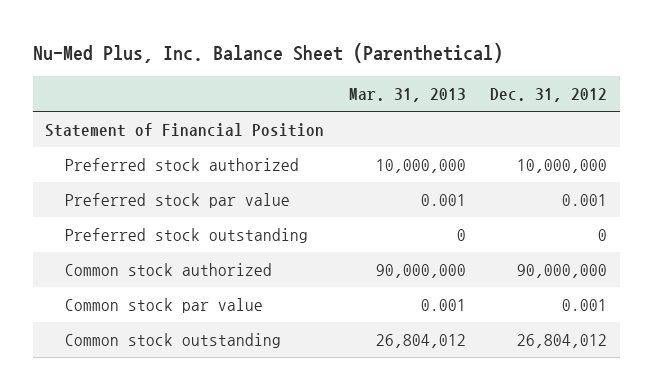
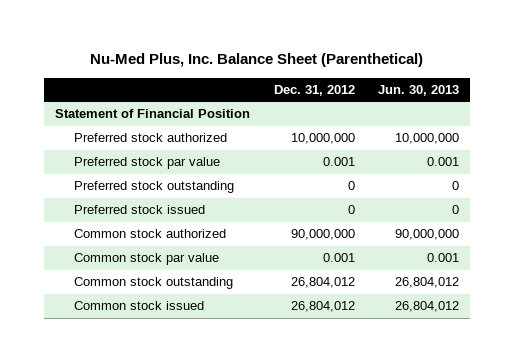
[348,88,466,103] Mar. 31, 2013 -> none
none -> [377,84,459,96] Jun. 30, 2013
none -> [73,205,205,215] Preferred stock issued
none -> [73,301,204,311] Common stock issued

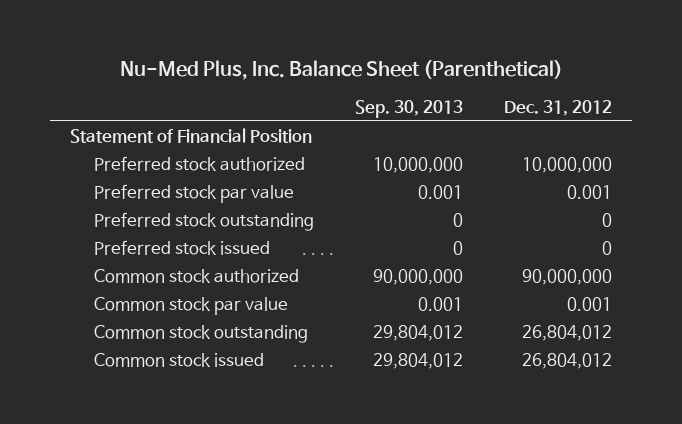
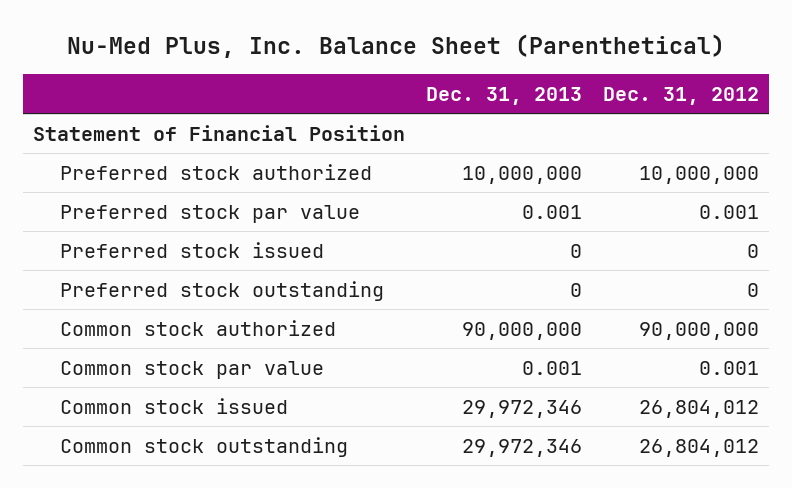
[354,99,463,118] Sep. 30, 2013 -> none
none -> [426,87,583,106] Dec. 31, 2013
[93,211,314,231] Preferred stock outstanding -> [59,280,384,301] Preferred stock outstanding
[93,324,308,343] Common stock outstanding -> [59,436,348,457] Common stock outstanding

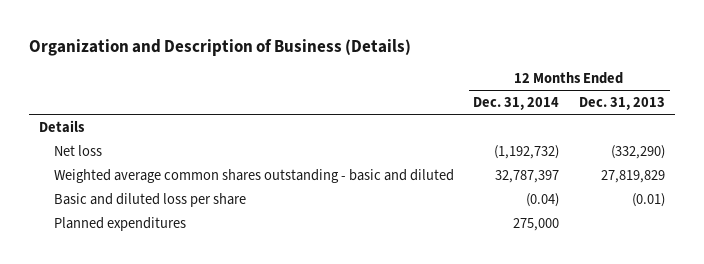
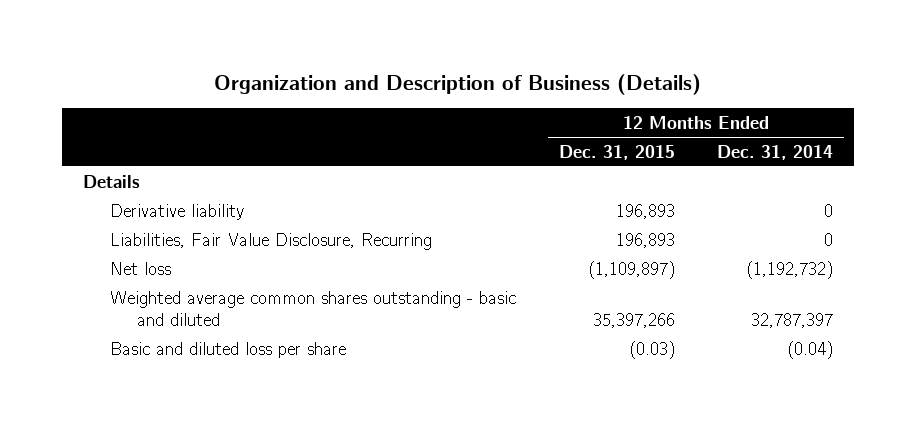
[578,97,665,111] Dec. 31, 2013 -> none
none -> [558,144,675,160] Dec. 31, 2015
none -> [110,203,245,220] Derivative liability
none -> [110,232,433,250] Liabilities, Fair Value Disclosure, Recurring
[53,216,186,231] Planned expenditures -> none

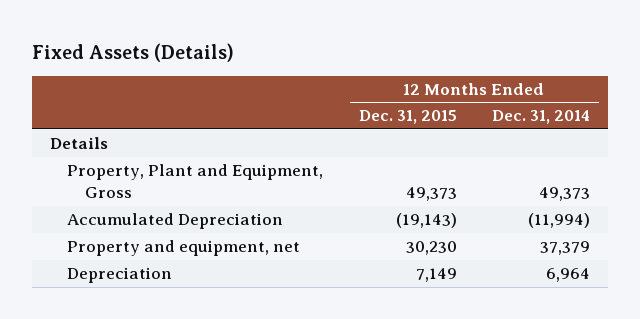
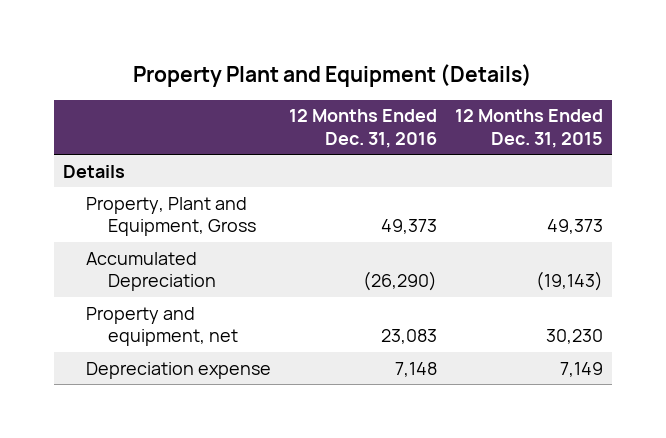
[32,42,235,62] Fixed Assets (Details) -> [132,63,532,87] Property Plant and Equipment (Details)
[491,110,590,125] Dec. 31, 2014 -> none
none -> [288,109,437,148] 12 Months Ended Dec. 31, 2016
[67,267,173,284] Depreciation -> [85,361,271,379] Depreciation expense

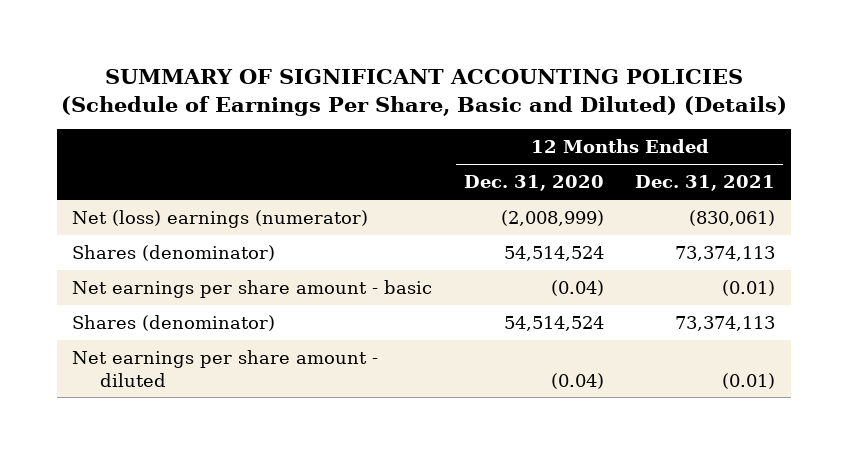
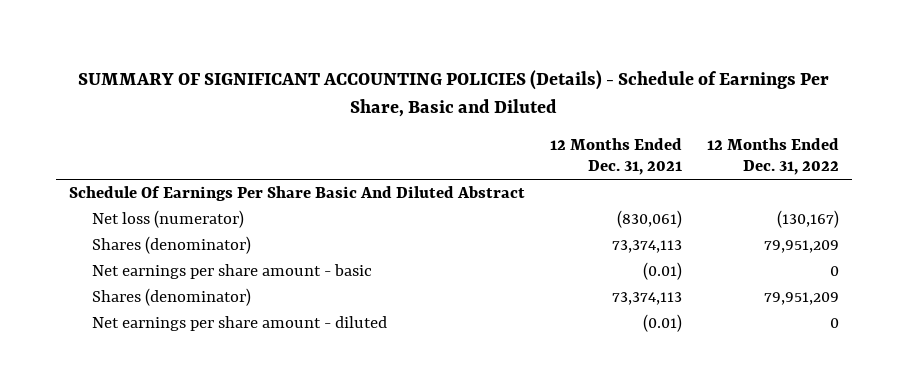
[60,69,787,116] SUMMARY OF SIGNIFICANT ACCOUNTING POLICIES (Schedule of Earnings Per Share, Basic and Diluted) (Details) -> [78,69,830,118] SUMMARY OF SIGNIFICANT ACCOUNTING POLICIES (Details) - Schedule of Earnings Per Share, Basic and Diluted
[463,175,604,192] Dec. 31, 2020 -> none
none -> [707,137,840,176] 12 Months Ended Dec. 31, 2022
none -> [68,186,525,202] Schedule Of Earnings Per Share Basic And Diluted Abstract
[72,209,369,228] Net (loss) earnings (numerator) -> [92,210,245,229] Net loss (numerator)

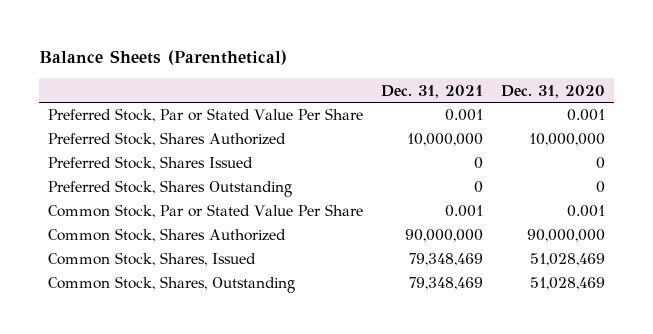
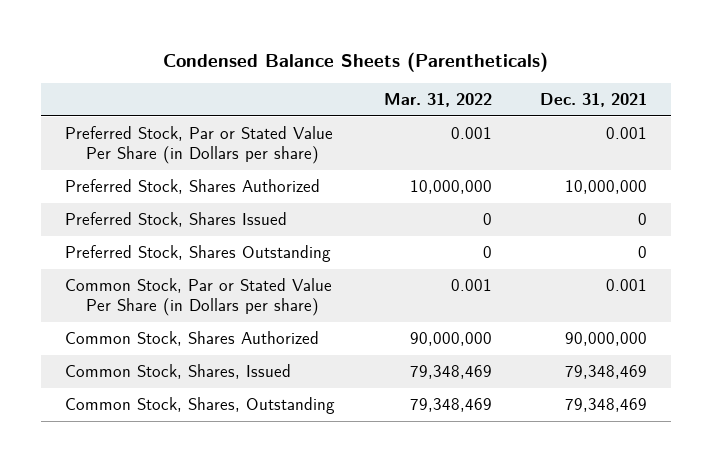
[38,49,287,65] Balance Sheets (Parenthetical) -> [163,51,549,72] Condensed Balance Sheets (Parentheticals)
[501,84,606,98] Dec. 31, 2020 -> none
none -> [383,93,492,108] Mar. 31, 2022
[47,108,363,123] Preferred Stock, Par or Stated Value Per Share -> [65,126,334,165] Preferred Stock, Par or Stated Value Per Share (in Dollars per share)
[47,204,363,219] Common Stock, Par or Stated Value Per Share -> [65,278,333,317] Common Stock, Par or Stated Value Per Share (in Dollars per share)

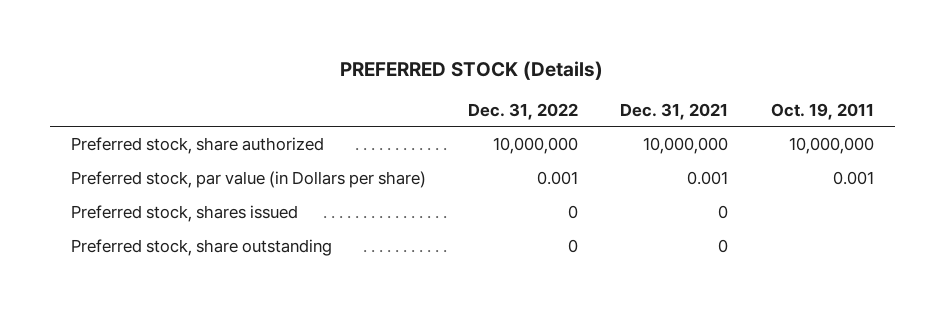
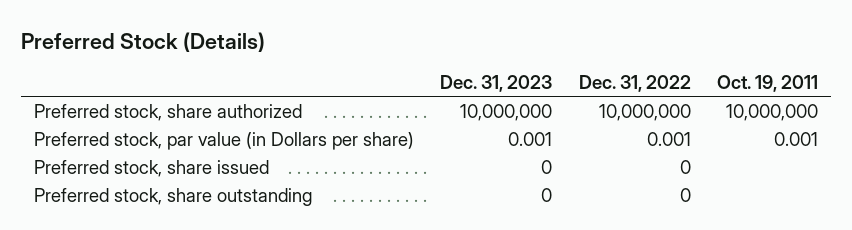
[340,60,604,80] PREFERRED STOCK (Details) -> [20,32,265,53] Preferred Stock (Details)
[620,102,729,120] Dec. 31, 2021 -> none
none -> [440,74,553,92] Dec. 31, 2023
[70,204,298,222] Preferred stock, shares issued -> [33,159,269,177] Preferred stock, share issued

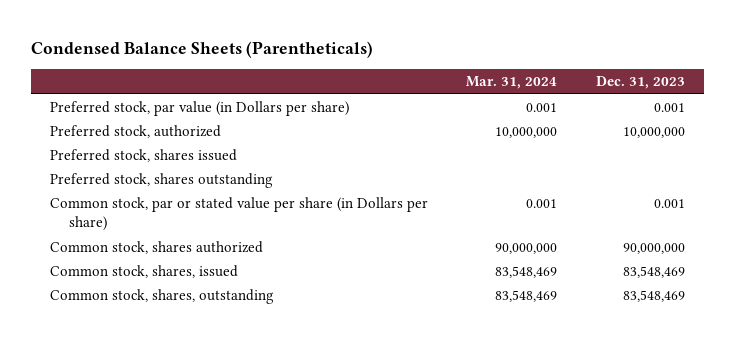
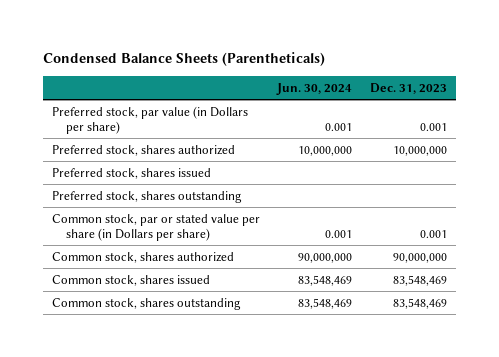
[466,76,558,90] Mar. 31, 2024 -> none
none -> [276,82,353,95] Jun. 30, 2024
[50,125,222,139] Preferred stock, authorized -> [52,144,236,156] Preferred stock, shares authorized
[50,265,239,279] Common stock, shares, issued -> [52,274,211,286] Common stock, shares issued
[50,289,275,305] Common stock, shares, outstanding -> [52,297,242,310] Common stock, shares outstanding

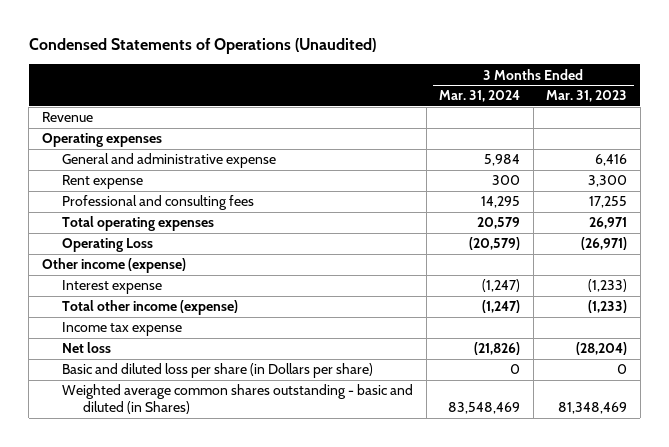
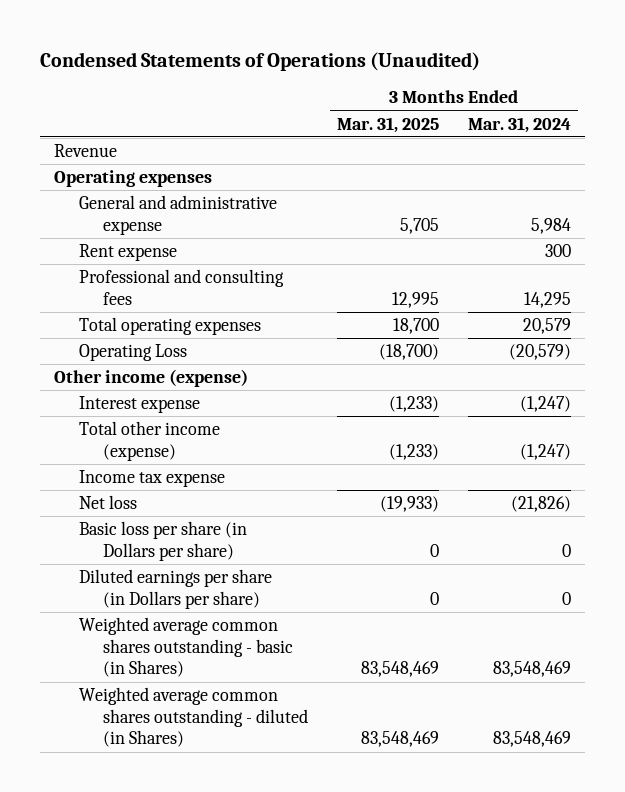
[546,90,628,103] Mar. 31, 2023 -> none
none -> [337,116,440,133] Mar. 31, 2025
[62,363,374,379] Basic and diluted loss per share (in Dollars per share) -> [78,521,247,561] Basic loss per share (in Dollars per share)
none -> [78,569,272,609] Diluted earnings per share (in Dollars per share)
[62,384,414,415] Weighted average common shares outstanding - basic and diluted (in Shares) -> [78,617,294,678] Weighted average common shares outstanding - basic (in Shares)
none -> [78,687,309,748] Weighted average common shares outstanding - diluted (in Shares)

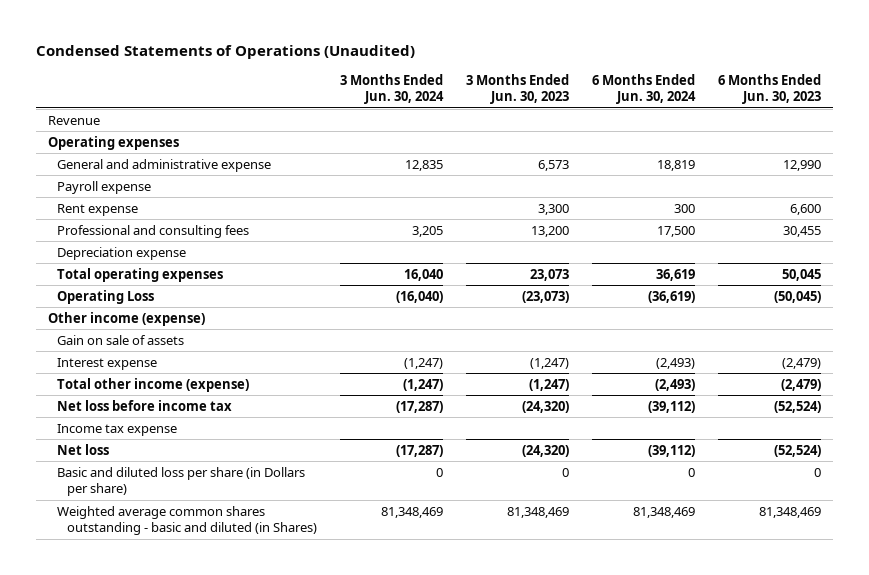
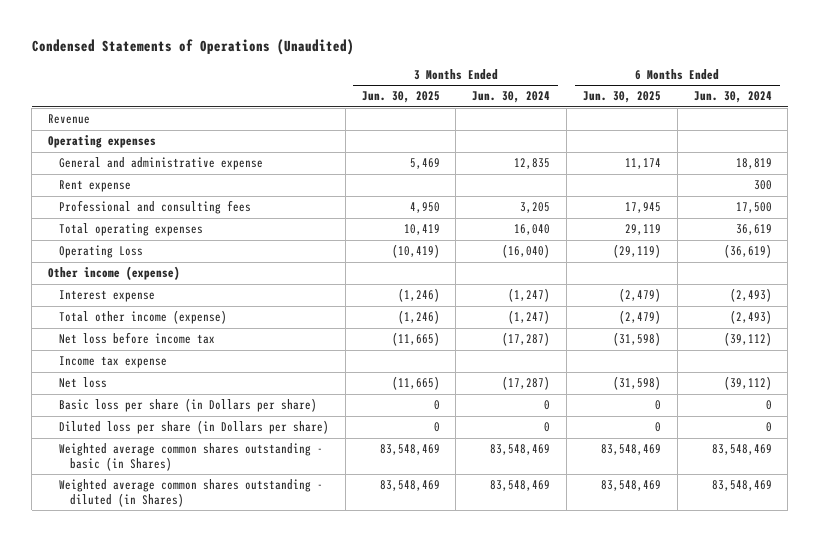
[466,73,570,105] 3 Months Ended Jun. 30, 2023 -> none
[718,73,822,105] 6 Months Ended Jun. 30, 2023 -> none
none -> [361,91,440,104] Jun. 30, 2025
none -> [582,91,661,104] Jun. 30, 2025
[57,180,152,194] Payroll expense -> none
[57,246,187,260] Depreciation expense -> none
[57,334,185,345] Gain on sale of assets -> none
[57,466,306,497] Basic and diluted loss per share (in Dollars per share) -> [58,398,317,413] Basic loss per share (in Dollars per share)
none -> [58,420,329,435] Diluted loss per share (in Dollars per share)
[57,505,318,536] Weighted average common shares outstanding - basic and diluted (in Shares) -> [58,443,323,472] Weighted average common shares outstanding - basic (in Shares)
[381,506,444,518] 81,348,469 -> [490,444,551,456] 83,548,469
[633,506,696,518] 81,348,469 -> [711,444,772,456] 83,548,469
none -> [58,479,323,508] Weighted average common shares outstanding - diluted (in Shares)

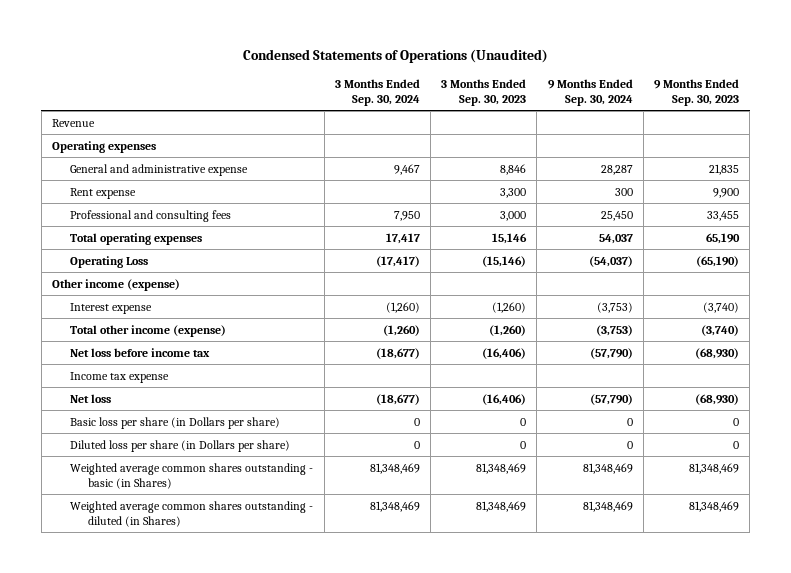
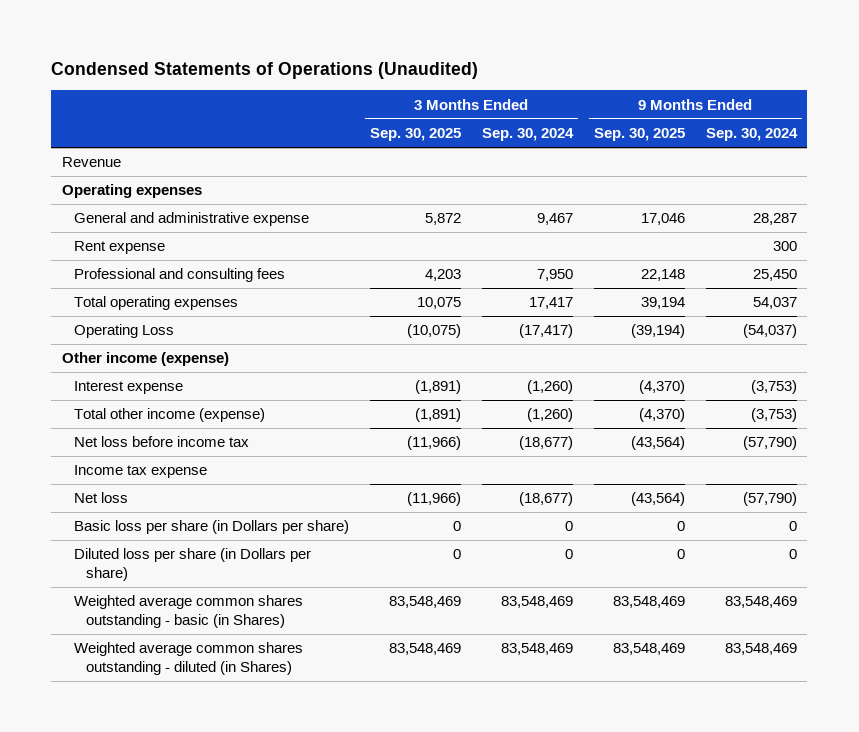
[441,78,527,106] 3 Months Ended Sep. 30, 2023 -> none
[654,78,740,106] 9 Months Ended Sep. 30, 2023 -> none
none -> [370,128,462,142] Sep. 30, 2025
none -> [593,128,685,142] Sep. 30, 2025
[369,462,420,474] 81,348,469 -> [500,596,573,609] 83,548,469
[582,462,633,474] 81,348,469 -> [724,596,797,609] 83,548,469
[369,500,420,512] 81,348,469 -> [500,643,573,656] 83,548,469
[582,500,633,512] 81,348,469 -> [724,643,797,656] 83,548,469

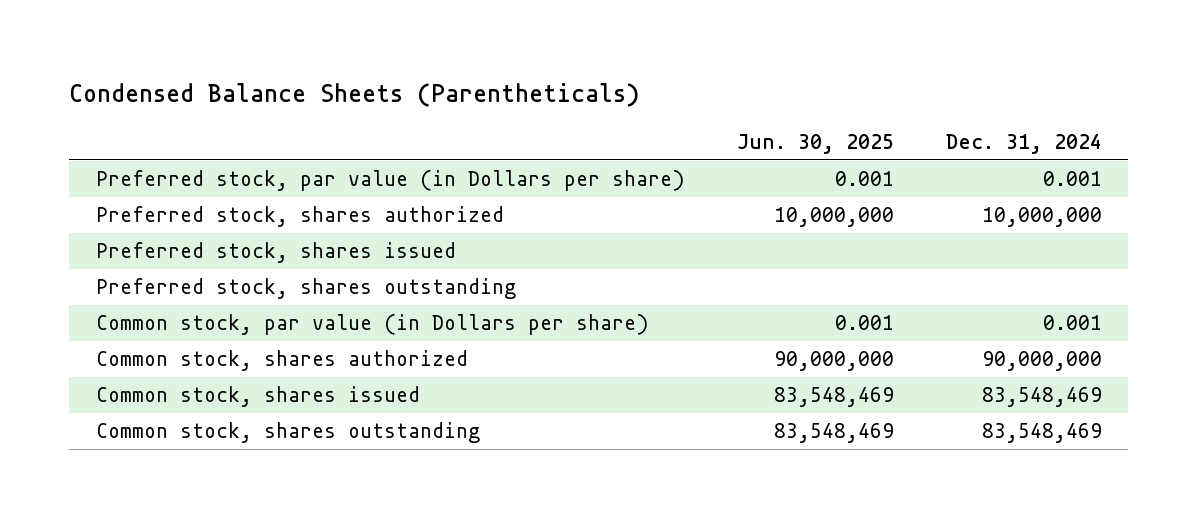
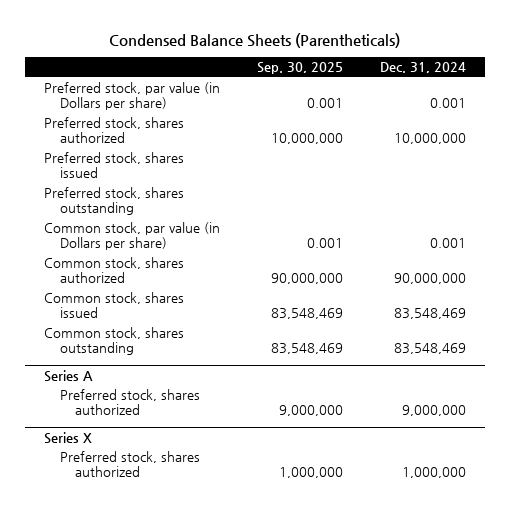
[736,133,894,154] Jun. 30, 2025 -> none
none -> [257,62,344,75] Sep. 30, 2025
none -> [43,369,93,382] Series A
none -> [59,389,200,416] Preferred stock, shares authorized
none -> [43,431,92,444] Series X
none -> [59,451,200,478] Preferred stock, shares authorized

